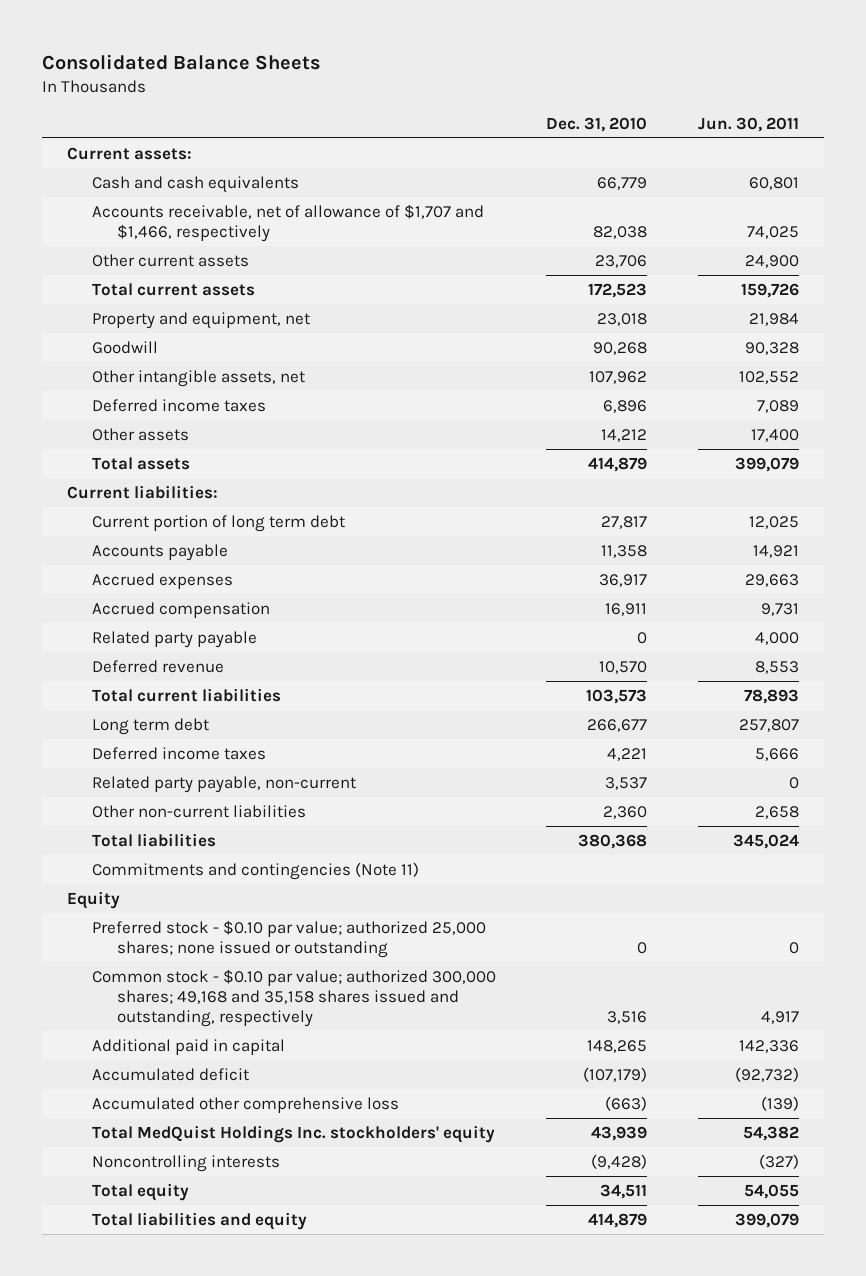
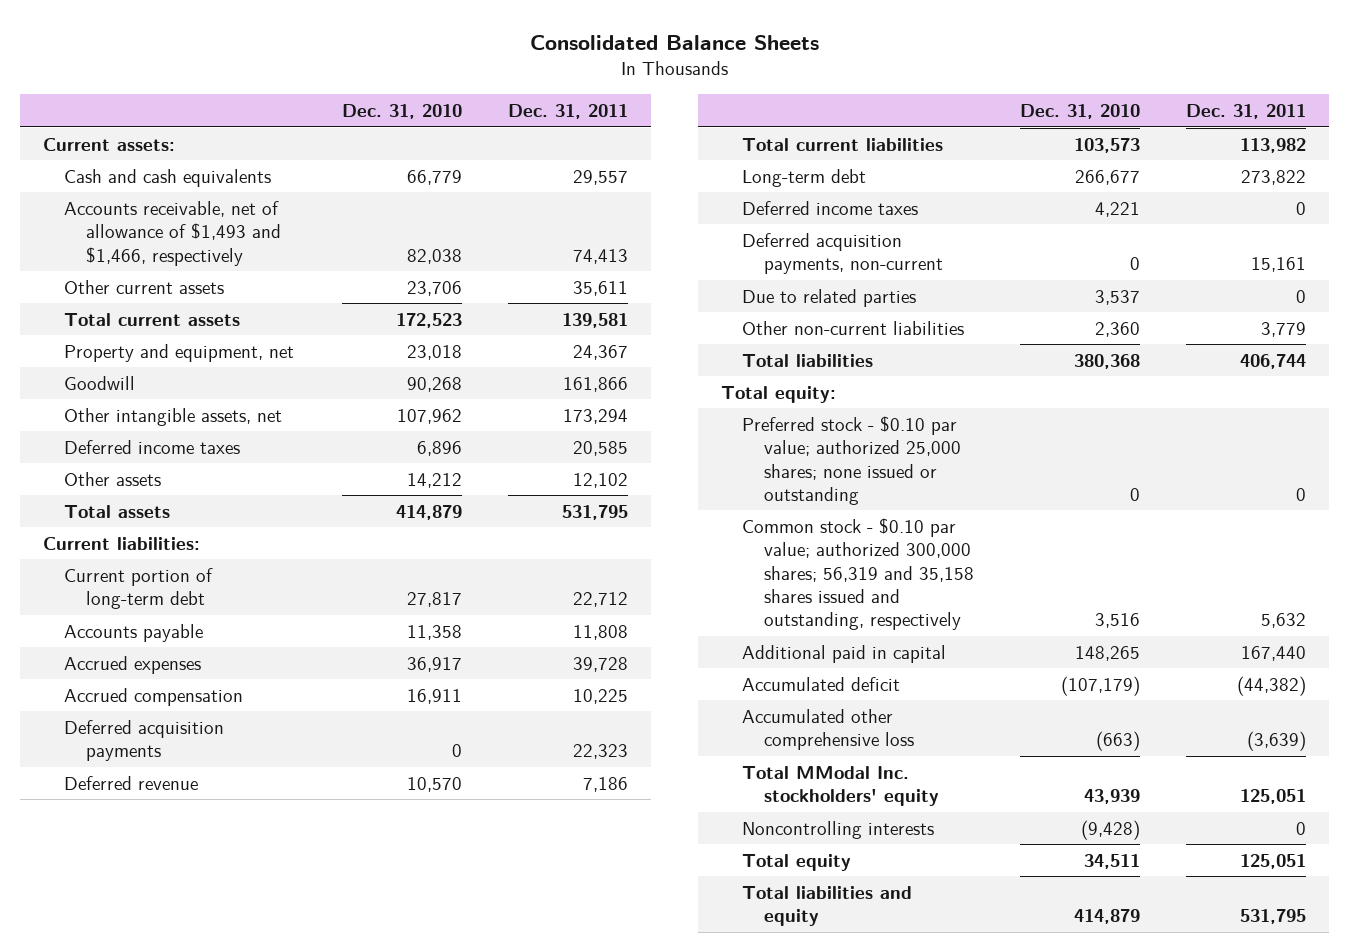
[697,117,799,133] Jun. 30, 2011 -> none
none -> [507,104,628,120] Dec. 31, 2011
[91,203,484,242] Accounts receivable, net of allowance of $1,707 and $1,466, respectively -> [64,200,281,266] Accounts receivable, net of allowance of $1,493 and $1,466, respectively
[91,514,345,532] Current portion of long term debt -> [64,567,214,610] Current portion of long-term debt
[91,630,257,648] Related party payable -> none
none -> [64,719,225,762] Deferred acquisition payments
[91,717,209,735] Long term debt -> [742,168,867,187] Long-term debt
none -> [742,232,943,275] Deferred acquisition payments, non-current
[91,775,356,793] Related party payable, non-current -> [742,288,917,307] Due to related parties
[91,861,419,880] Commitments and contingencies (Note 11) -> none
[67,890,121,909] Equity -> [721,385,837,403] Total equity:
[91,968,496,1027] Common stock - $0.10 par value; authorized 300,000 shares; 49,168 and 35,158 shares issued and outstanding, respectively -> [742,517,974,631] Common stock - $0.10 par value; authorized 300,000 shares; 56,319 and 35,158 shares issued and outstanding, respectively
[91,1124,495,1143] Total MedQuist Holdings Inc. stockholders' equity -> [742,765,939,807] Total MModal Inc. stockholders' equity

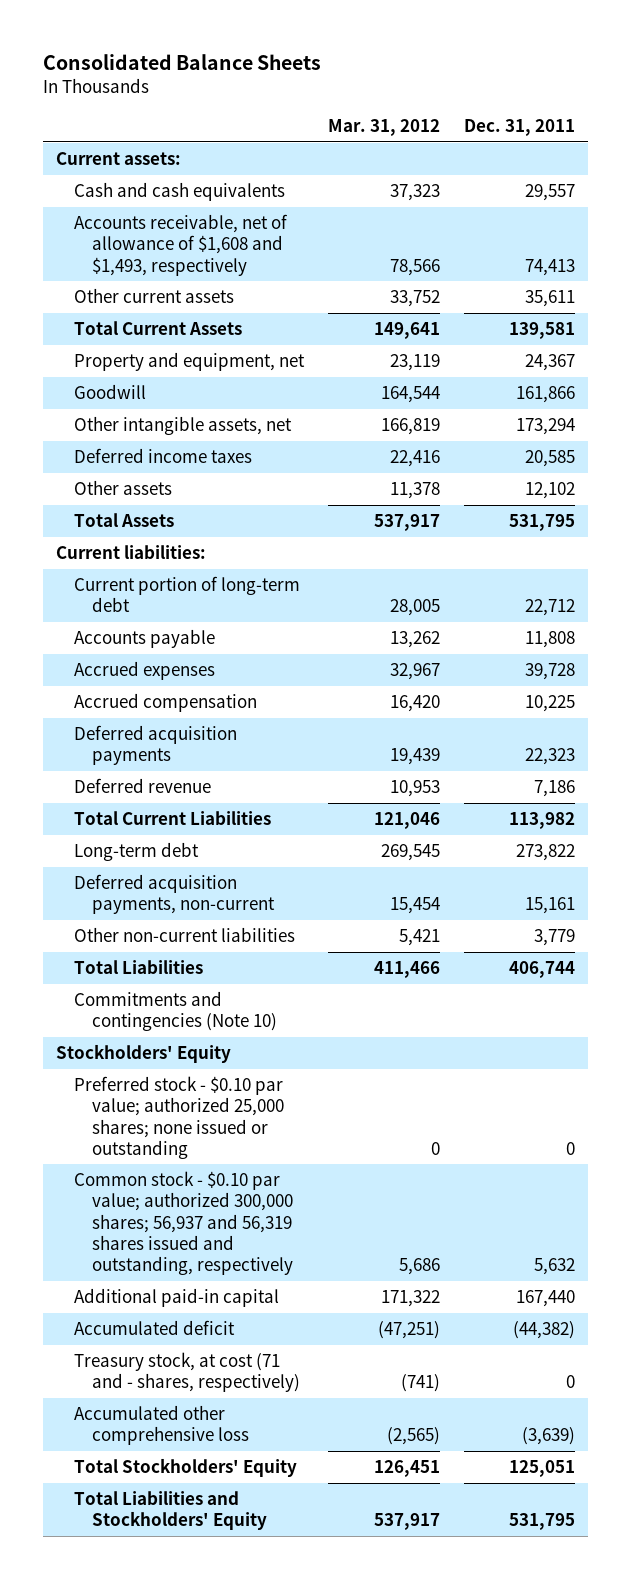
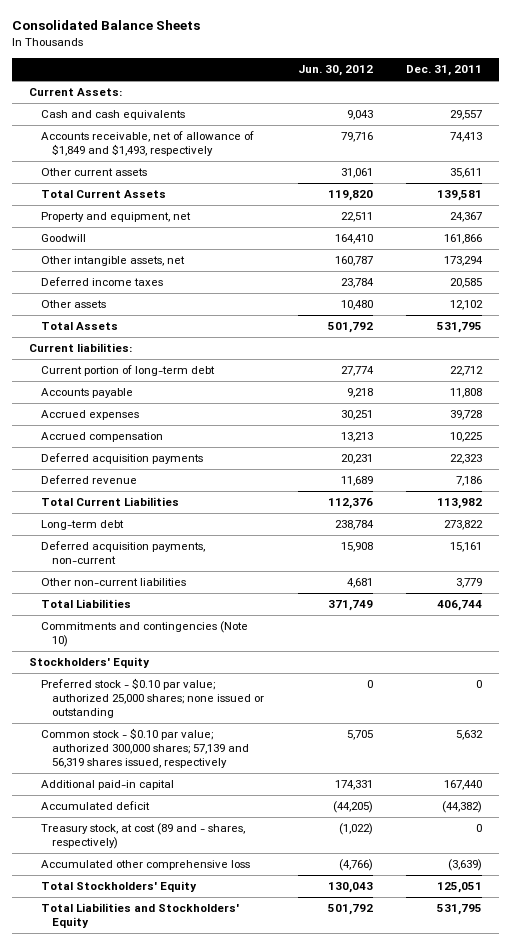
[328,119,441,137] Mar. 31, 2012 -> none
none -> [297,64,373,76] Jun. 30, 2012
[55,152,181,166] Current assets: -> [29,88,123,97] Current Assets:
[73,214,288,276] Accounts receivable, net of allowance of $1,608 and $1,493, respectively -> [40,131,254,157] Accounts receivable, net of allowance of $1,849 and $1,493, respectively
[73,1171,294,1275] Common stock - $0.10 par value; authorized 300,000 shares; 56,937 and 56,319 shares issued and outstanding, respectively -> [40,728,250,769] Common stock - $0.10 par value; authorized 300,000 shares; 57,139 and 56,319 shares issued, respectively
[73,1352,301,1393] Treasury stock, at cost (71 and - shares, respectively) -> [40,823,245,850] Treasury stock, at cost (89 and - shares, respectively)

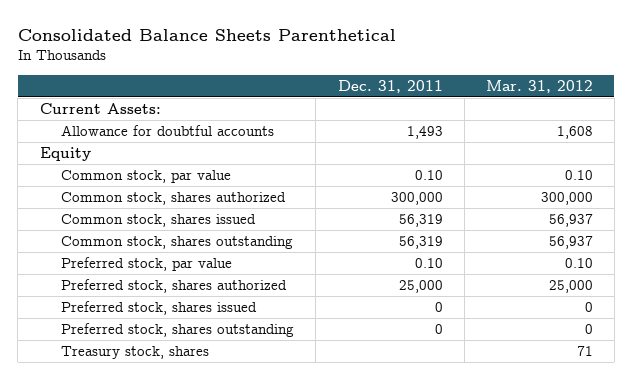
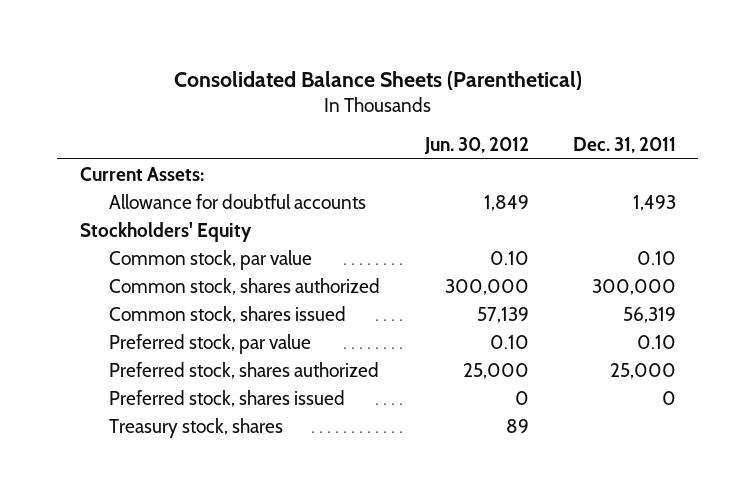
[17,28,396,41] Consolidated Balance Sheets Parenthetical -> [173,70,582,90] Consolidated Balance Sheets (Parenthetical)
[485,79,593,93] Mar. 31, 2012 -> none
none -> [423,137,529,155] Jun. 30, 2012
[39,146,91,161] Equity -> [79,221,252,242] Stockholders' Equity
[61,235,294,249] Common stock, shares outstanding -> none
[61,322,295,337] Preferred stock, shares outstanding -> none

